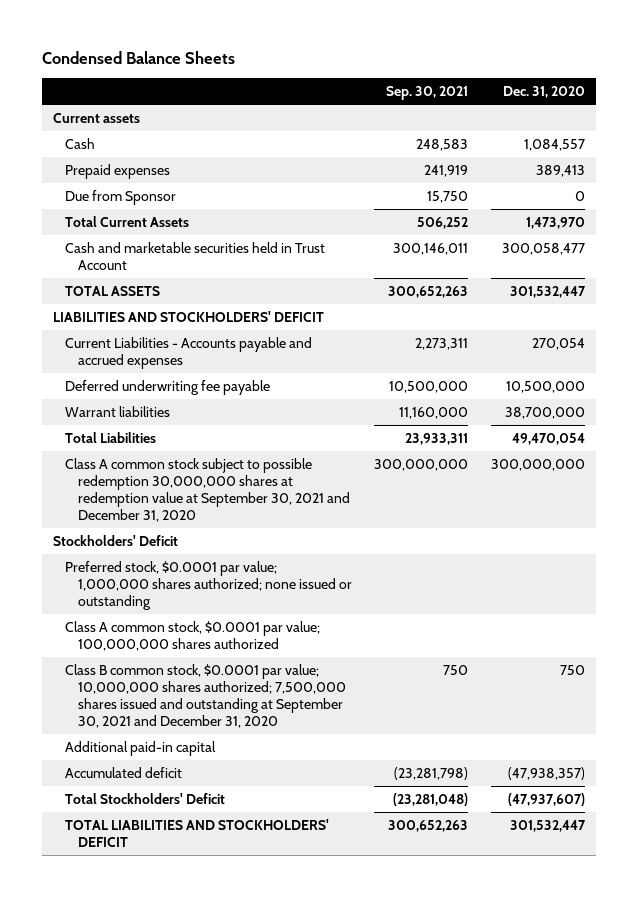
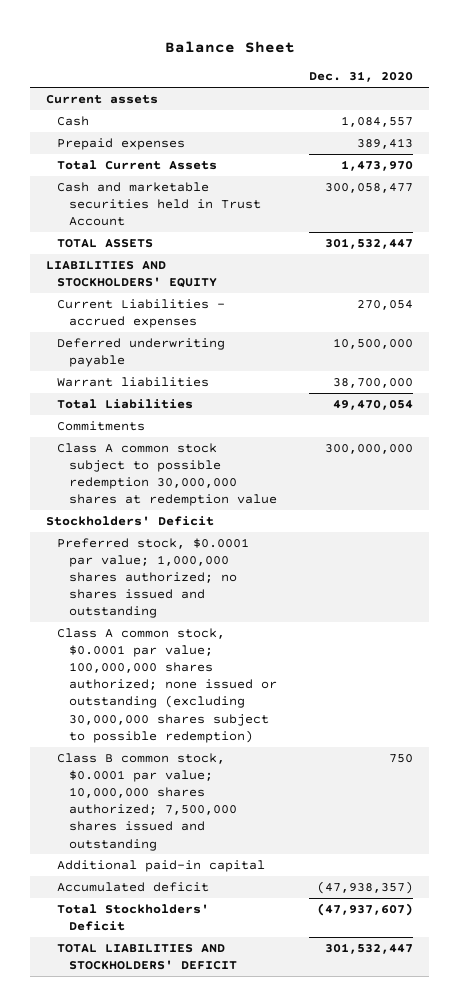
[41,50,235,64] Condensed Balance Sheets -> [164,40,295,53] Balance Sheet
[386,85,469,100] Sep. 30, 2021 -> none
[65,190,177,206] Due from Sponsor -> none
[52,311,324,323] LIABILITIES AND STOCKHOLDERS' DEFICIT -> [46,260,218,289] LIABILITIES AND STOCKHOLDERS' EQUITY
[65,337,313,369] Current Liabilities - Accounts payable and accrued expenses -> [57,298,226,329] Current Liabilities - accrued expenses
[65,380,271,396] Deferred underwriting fee payable -> [57,337,226,368] Deferred underwriting payable
none -> [57,420,146,431] Commitments
[65,458,350,522] Class A common stock subject to possible redemption 30,000,000 shares at redemption value at September 30, 2021 and December 31, 2020 -> [57,442,277,507] Class A common stock subject to possible redemption 30,000,000 shares at redemption value
[65,561,352,610] Preferred stock, $0.0001 par value; 1,000,000 shares authorized; none issued or outstanding -> [57,537,250,619] Preferred stock, $0.0001 par value; 1,000,000 shares authorized; no shares issued and outstanding
[65,621,321,651] Class A common stock, $0.0001 par value; 100,000,000 shares authorized -> [57,627,277,743] Class A common stock, $0.0001 par value; 100,000,000 shares authorized; none issued or outstanding (excluding 30,000,000 shares subject to possible redemption)
[65,664,346,728] Class B common stock, $0.0001 par value; 10,000,000 shares authorized; 7,500,000 shares issued and outstanding at September 30, 2021 and December 31, 2020 -> [57,752,237,851] Class B common stock, $0.0001 par value; 10,000,000 shares authorized; 7,500,000 shares issued and outstanding

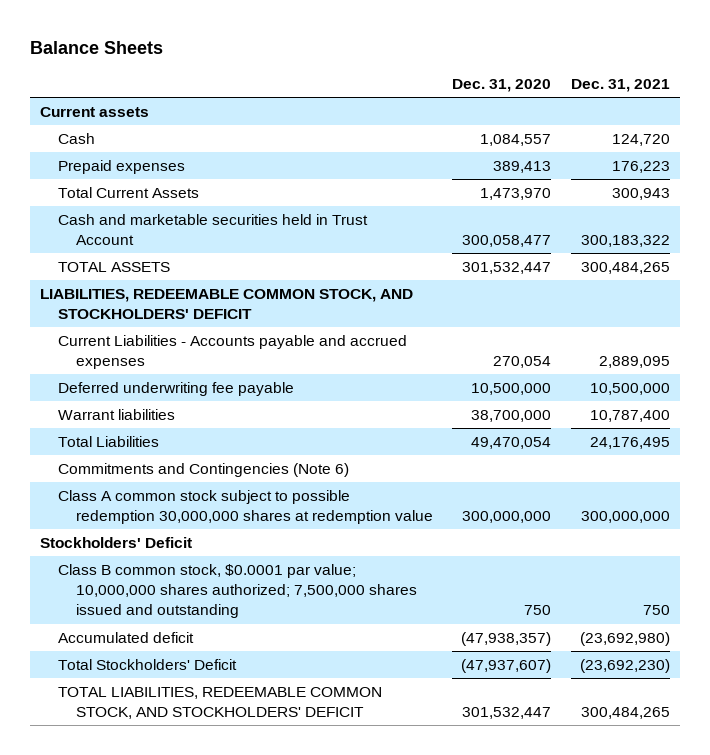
[164,40,295,53] Balance Sheet -> [29,41,163,55] Balance Sheets
none -> [570,78,670,92] Dec. 31, 2021
[46,260,218,289] LIABILITIES AND STOCKHOLDERS' EQUITY -> [39,289,413,320] LIABILITIES, REDEEMABLE COMMON STOCK, AND STOCKHOLDERS' DEFICIT
[57,298,226,329] Current Liabilities - accrued expenses -> [57,335,407,370] Current Liabilities - Accounts payable and accrued expenses
[57,337,226,368] Deferred underwriting payable -> [57,382,294,397] Deferred underwriting fee payable
[57,420,146,431] Commitments -> [57,463,349,478] Commitments and Contingencies (Note 6)
[57,537,250,619] Preferred stock, $0.0001 par value; 1,000,000 shares authorized; no shares issued and outstanding -> none
[57,627,277,743] Class A common stock, $0.0001 par value; 100,000,000 shares authorized; none issued or outstanding (excluding 30,000,000 shares subject to possible redemption) -> none
[57,859,266,872] Additional paid-in capital -> none
[57,943,237,971] TOTAL LIABILITIES AND STOCKHOLDERS' DEFICIT -> [57,687,382,720] TOTAL LIABILITIES, REDEEMABLE COMMON STOCK, AND STOCKHOLDERS' DEFICIT

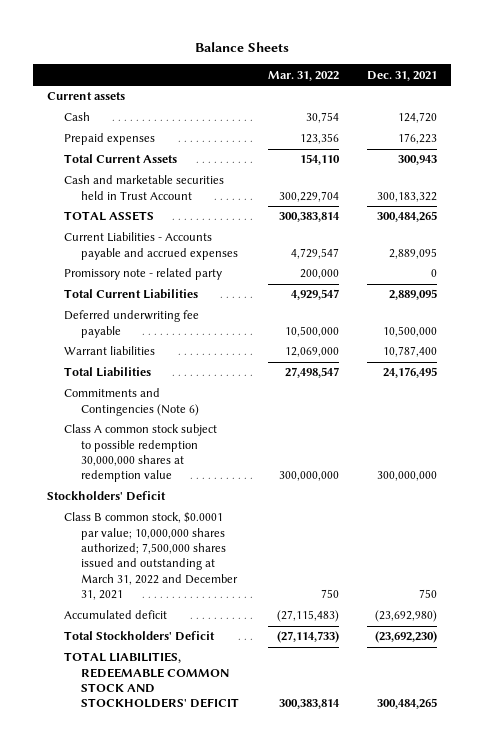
[452,78,552,92] Dec. 31, 2020 -> none
none -> [267,70,339,81] Mar. 31, 2022
[39,289,413,320] LIABILITIES, REDEEMABLE COMMON STOCK, AND STOCKHOLDERS' DEFICIT -> none
none -> [64,268,223,281] Promissory note - related party
none -> [64,289,199,300] Total Current Liabilities
[57,564,417,619] Class B common stock, $0.0001 par value; 10,000,000 shares authorized; 7,500,000 shares issued and outstanding -> [64,512,239,601] Class B common stock, $0.0001 par value; 10,000,000 shares authorized; 7,500,000 shares issued and outstanding at March 31, 2022 and December 31, 2021
[57,687,382,720] TOTAL LIABILITIES, REDEEMABLE COMMON STOCK, AND STOCKHOLDERS' DEFICIT -> [64,652,240,709] TOTAL LIABILITIES, REDEEMABLE COMMON STOCK AND STOCKHOLDERS' DEFICIT

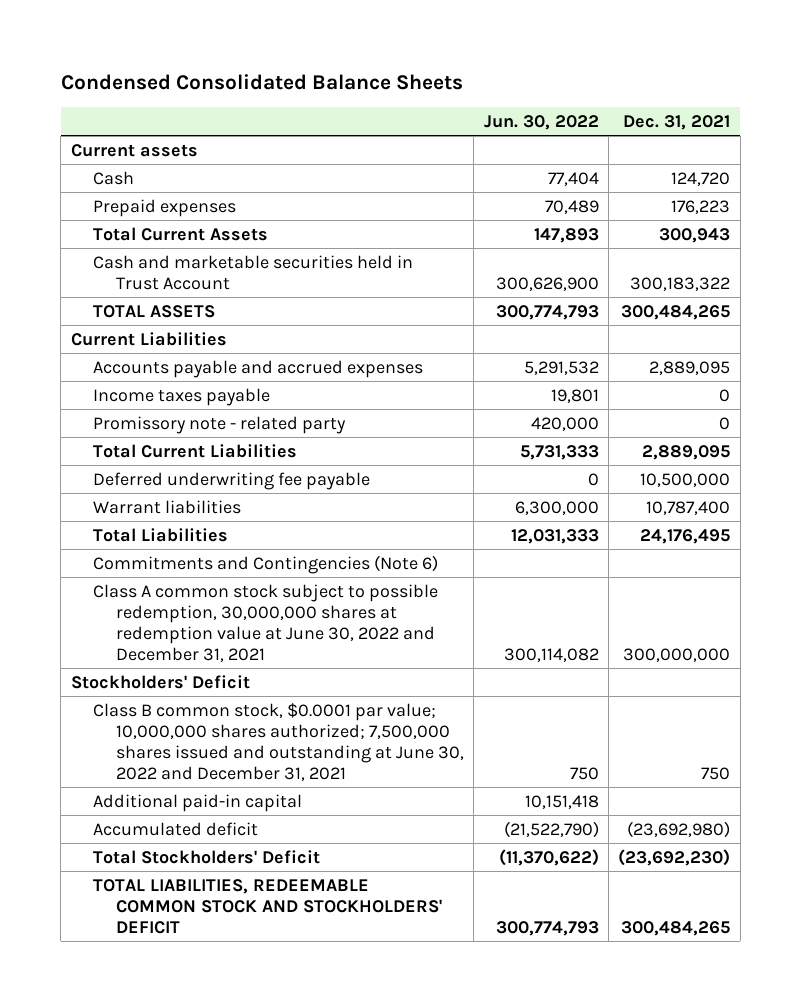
[195,42,290,53] Balance Sheets -> [60,74,463,91] Condensed Consolidated Balance Sheets
[267,70,339,81] Mar. 31, 2022 -> none
none -> [483,114,599,130] Jun. 30, 2022
none -> [70,331,227,346] Current Liabilities
[64,232,239,260] Current Liabilities - Accounts payable and accrued expenses -> [93,359,424,378] Accounts payable and accrued expenses
none -> [93,387,271,406] Income taxes payable
[64,424,218,483] Class A common stock subject to possible redemption 30,000,000 shares at redemption value -> [93,583,439,662] Class A common stock subject to possible redemption, 30,000,000 shares at redemption value at June 30, 2022 and December 31, 2021
[64,512,239,601] Class B common stock, $0.0001 par value; 10,000,000 shares authorized; 7,500,000 shares issued and outstanding at March 31, 2022 and December 31, 2021 -> [93,702,465,781] Class B common stock, $0.0001 par value; 10,000,000 shares authorized; 7,500,000 shares issued and outstanding at June 30, 2022 and December 31, 2021
none -> [93,793,303,812] Additional paid-in capital

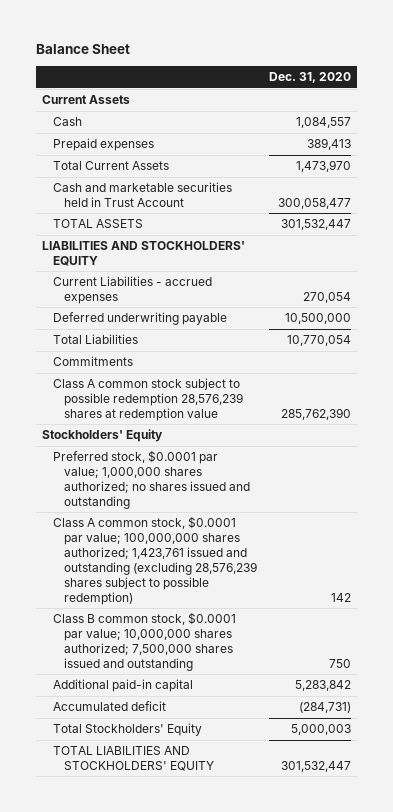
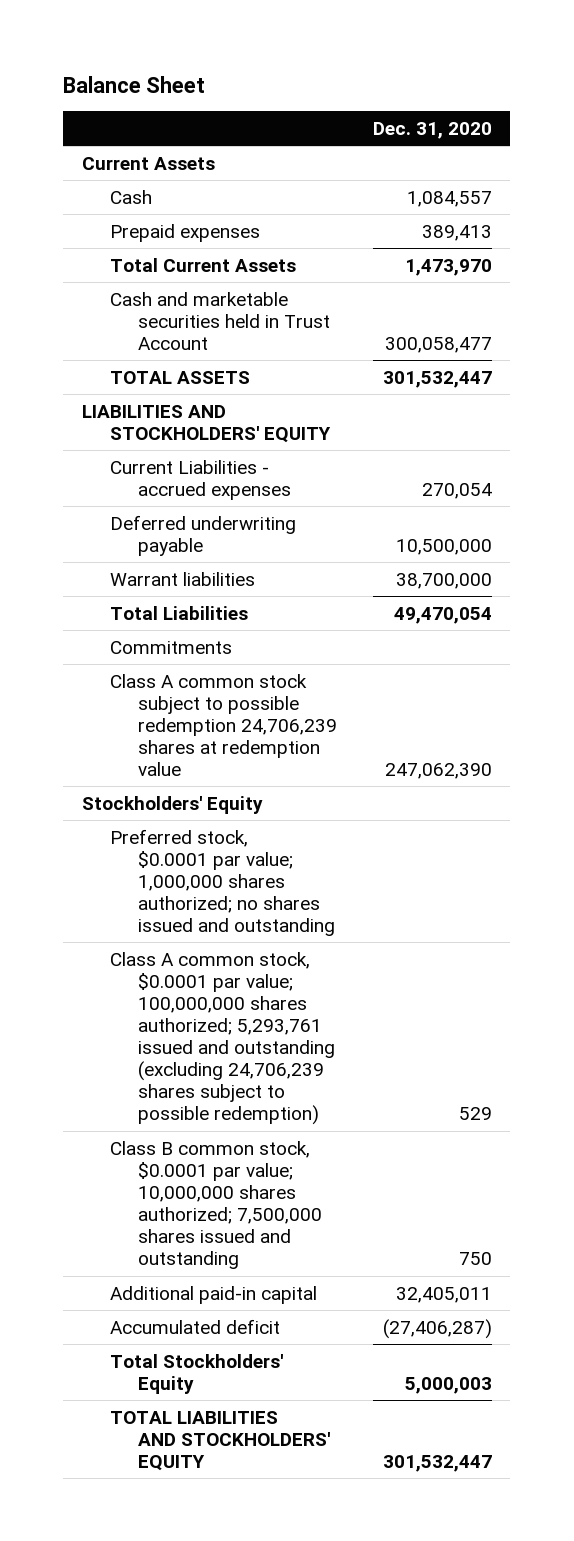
none -> [109,571,255,586] Warrant liabilities
[287,335,352,347] 10,770,054 -> [394,606,493,624] 49,470,054
[53,378,243,421] Class A common stock subject to possible redemption 28,576,239 shares at redemption value -> [109,673,337,777] Class A common stock subject to possible redemption 24,706,239 shares at redemption value
[281,407,352,420] 285,762,390 -> [385,763,493,780] 247,062,390
[53,516,257,605] Class A common stock, $0.0001 par value; 100,000,000 shares authorized; 1,423,761 issued and outstanding (excluding 28,576,239 shares subject to possible redemption) -> [109,951,335,1126] Class A common stock, $0.0001 par value; 100,000,000 shares authorized; 5,293,761 issued and outstanding (excluding 24,706,239 shares subject to possible redemption)
[331,592,352,602] 142 -> [459,1107,493,1121] 529
[295,680,352,692] 5,283,842 -> [396,1286,493,1303] 32,405,011
[299,702,352,714] (284,731) -> [383,1318,493,1339] (27,406,287)

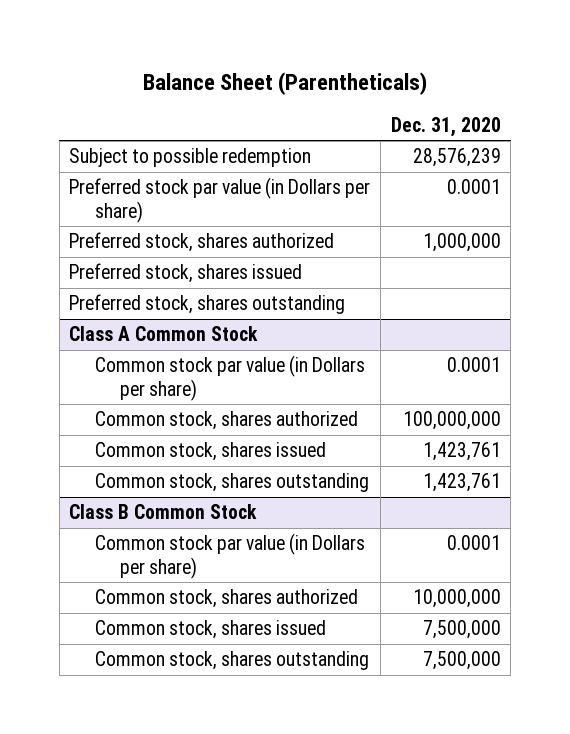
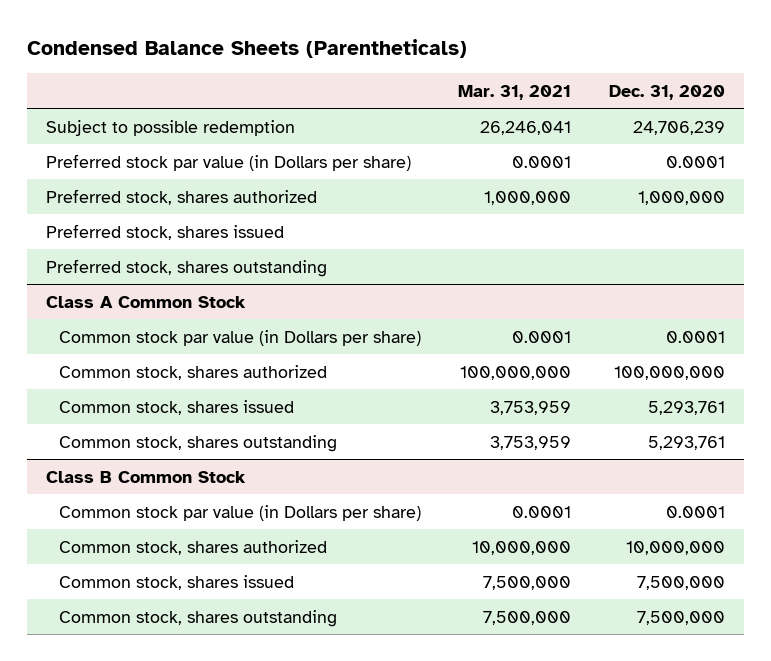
[143,71,428,95] Balance Sheet (Parentheticals) -> [27,39,468,59] Condensed Balance Sheets (Parentheticals)
none -> [458,84,572,100] Mar. 31, 2021
[412,148,501,168] 28,576,239 -> [632,120,725,135] 24,706,239
[422,442,501,462] 1,423,761 -> [647,400,725,415] 5,293,761
[422,473,501,493] 1,423,761 -> [647,435,725,450] 5,293,761

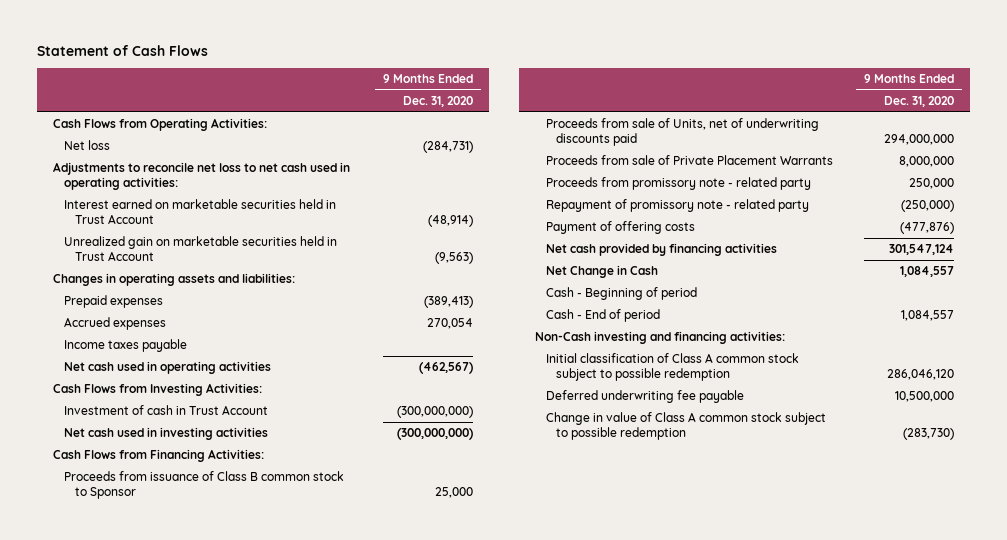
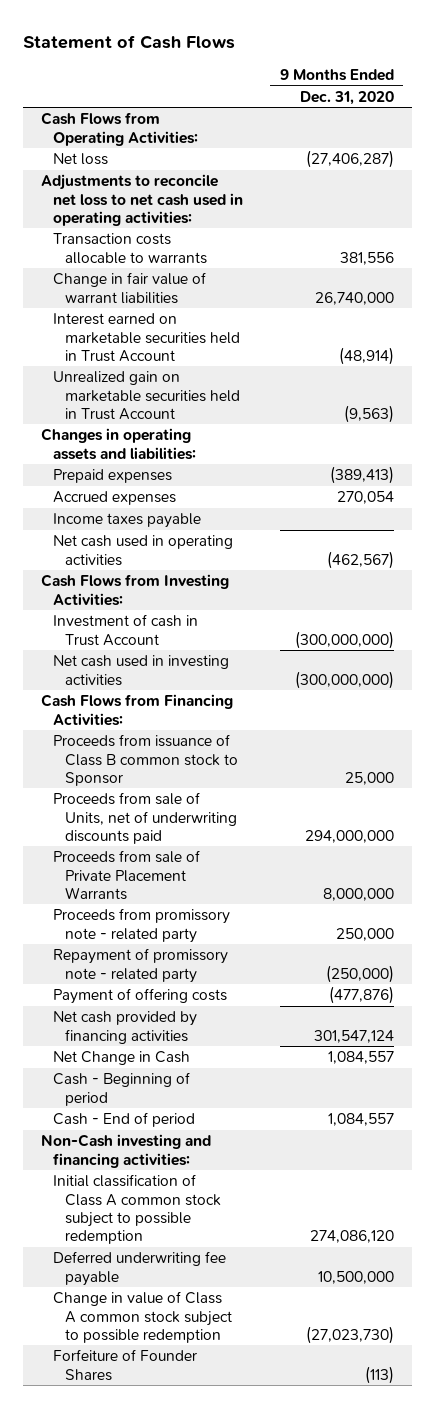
[422,141,473,154] (284,731) -> [305,150,394,169] (27,406,287)
none -> [53,233,207,264] Transaction costs allocable to warrants
none -> [53,272,207,304] Change in fair value of warrant liabilities
[887,369,955,381] 286,046,120 -> [309,1229,394,1243] 274,086,120
[903,428,955,441] (283,730) -> [305,1325,394,1344] (27,023,730)
none -> [53,1349,198,1381] Forfeiture of Founder Shares

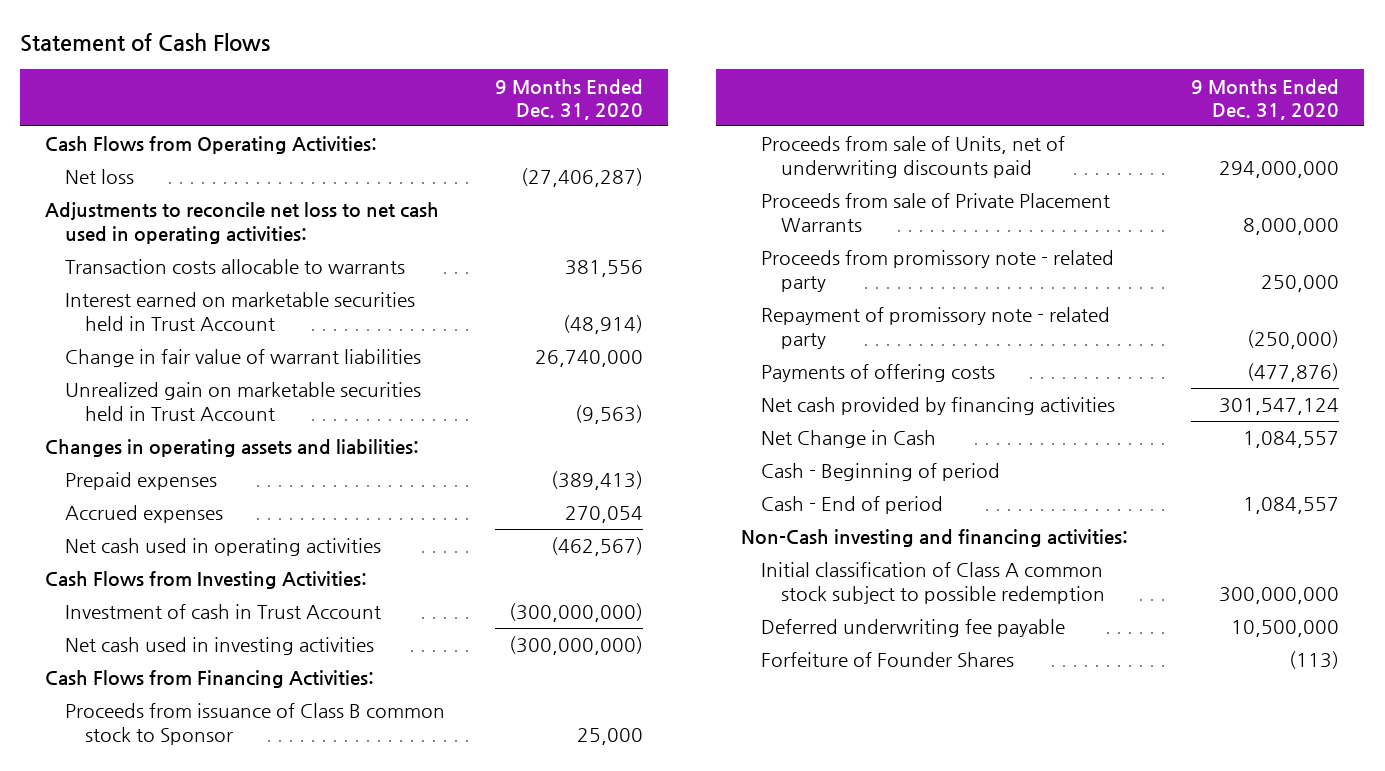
[53,272,207,304] Change in fair value of warrant liabilities -> [65,349,422,368] Change in fair value of warrant liabilities
[53,513,202,529] Income taxes payable -> none
[53,988,228,1005] Payment of offering costs -> [761,364,996,383] Payments of offering costs
[309,1229,394,1243] 274,086,120 -> [1219,586,1340,604] 300,000,000
[53,1291,232,1343] Change in value of Class A common stock subject to possible redemption -> none

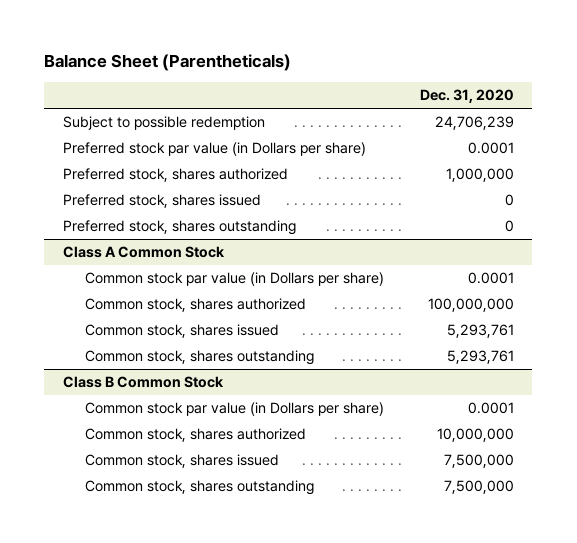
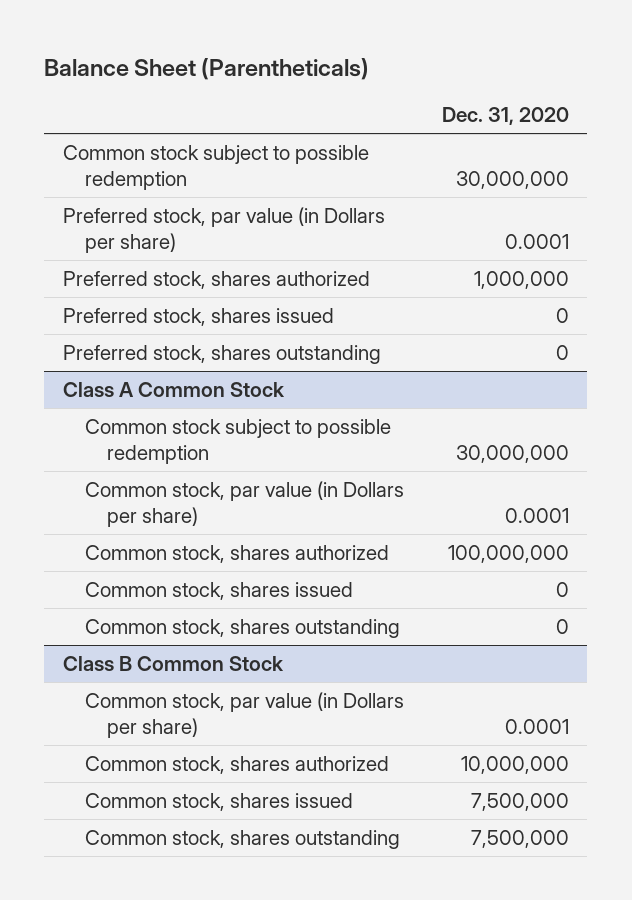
[62,116,265,131] Subject to possible redemption -> [63,144,370,191] Common stock subject to possible redemption
[434,116,514,131] 24,706,239 -> [455,171,569,190] 30,000,000
[62,142,366,157] Preferred stock par value (in Dollars per share) -> [63,206,386,254] Preferred stock, par value (in Dollars per share)
none -> [84,418,391,465] Common stock subject to possible redemption
[84,272,384,287] Common stock par value (in Dollars per share) -> [84,480,404,528] Common stock, par value (in Dollars per share)
[446,324,514,339] 5,293,761 -> [555,581,569,597] 0
[446,350,514,365] 5,293,761 -> [555,618,569,634] 0
[84,402,384,417] Common stock par value (in Dollars per share) -> [84,691,404,739] Common stock, par value (in Dollars per share)

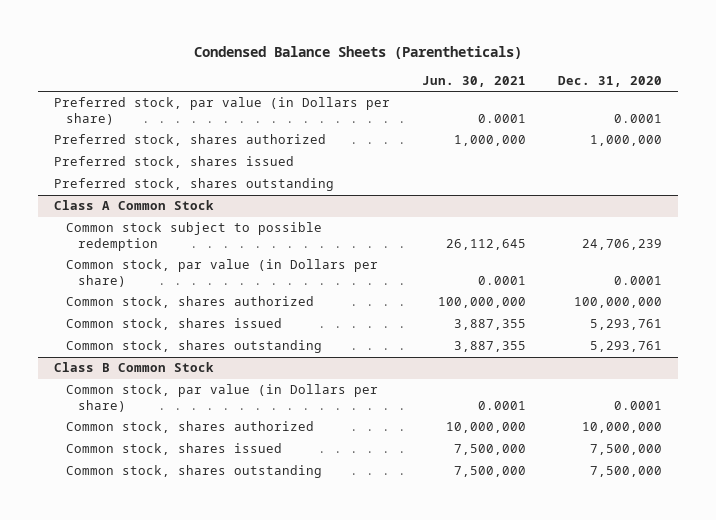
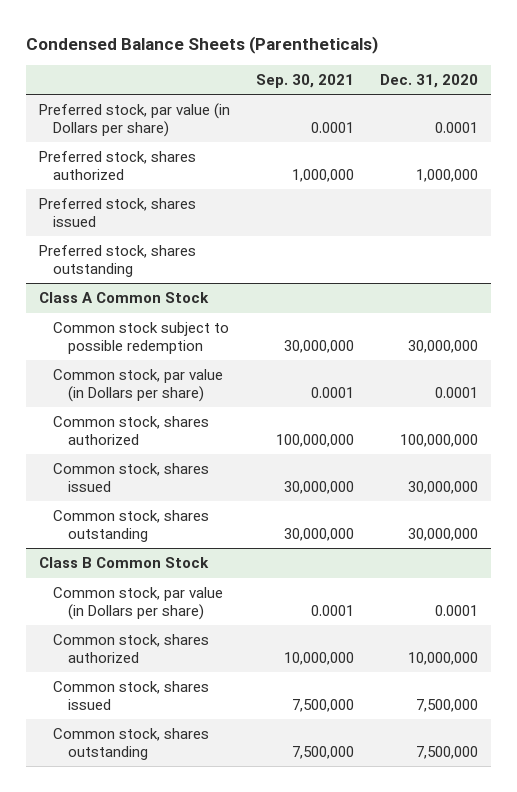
[422,76,527,88] Jun. 30, 2021 -> none
none -> [255,73,354,88] Sep. 30, 2021
[582,239,663,251] 24,706,239 -> [407,339,478,353] 30,000,000
[590,319,663,331] 5,293,761 -> [407,480,478,494] 30,000,000
[590,341,663,353] 5,293,761 -> [407,527,478,541] 30,000,000

